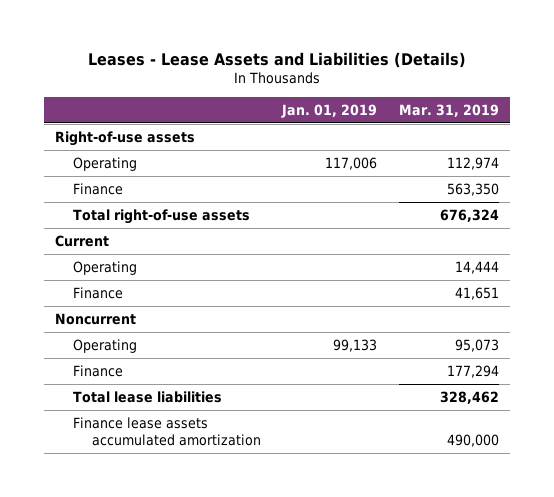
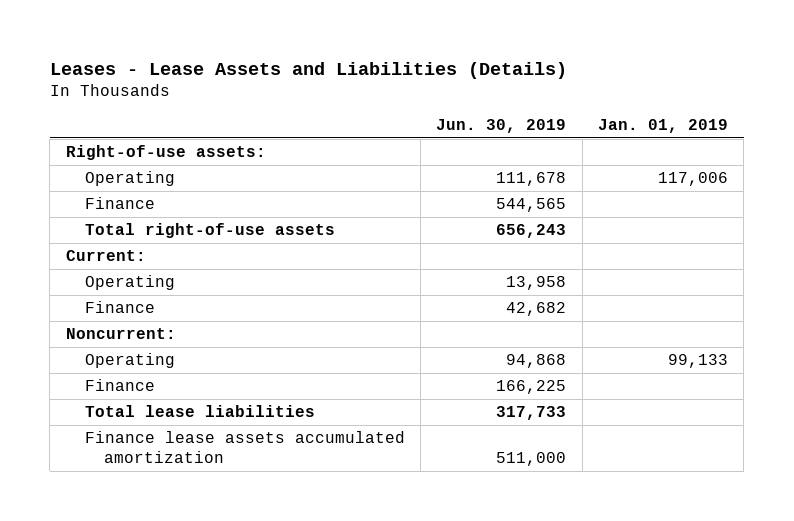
[398,103,499,117] Mar. 31, 2019 -> none
none -> [436,119,567,134] Jun. 30, 2019
[55,130,196,146] Right-of-use assets -> [65,145,266,161] Right-of-use assets:
[55,234,110,247] Current -> [65,250,146,262] Current:
[55,312,137,325] Noncurrent -> [65,328,176,340] Noncurrent:

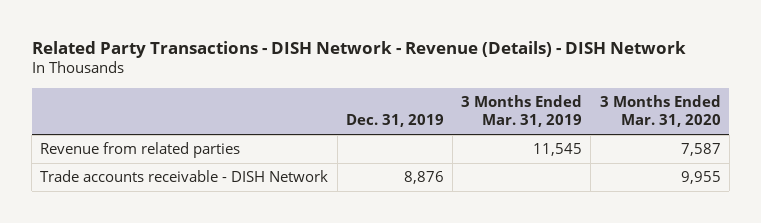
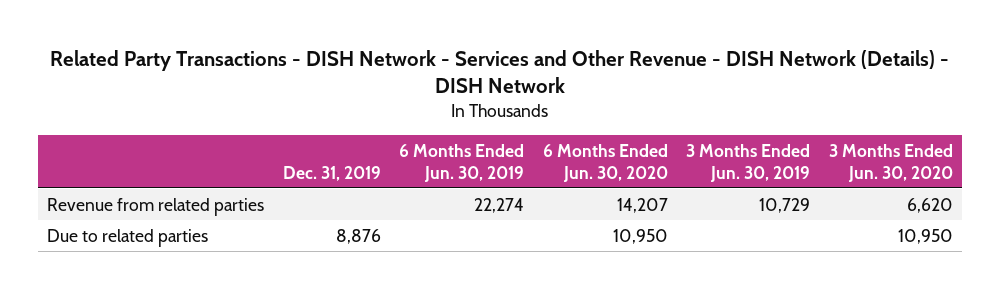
[31,40,686,58] Related Party Transactions - DISH Network - Revenue (Details) - DISH Network -> [50,49,950,94] Related Party Transactions - DISH Network - Services and Other Revenue - DISH Network (Details) - DISH Network
[461,95,583,128] 3 Months Ended Mar. 31, 2019 -> none
[599,95,721,128] 3 Months Ended Mar. 31, 2020 -> none
none -> [399,143,525,182] 6 Months Ended Jun. 30, 2019
none -> [542,143,668,182] 6 Months Ended Jun. 30, 2020
none -> [686,143,811,182] 3 Months Ended Jun. 30, 2019
none -> [828,143,953,182] 3 Months Ended Jun. 30, 2020
[40,170,329,183] Trade accounts receivable - DISH Network -> [47,228,209,247] Due to related parties

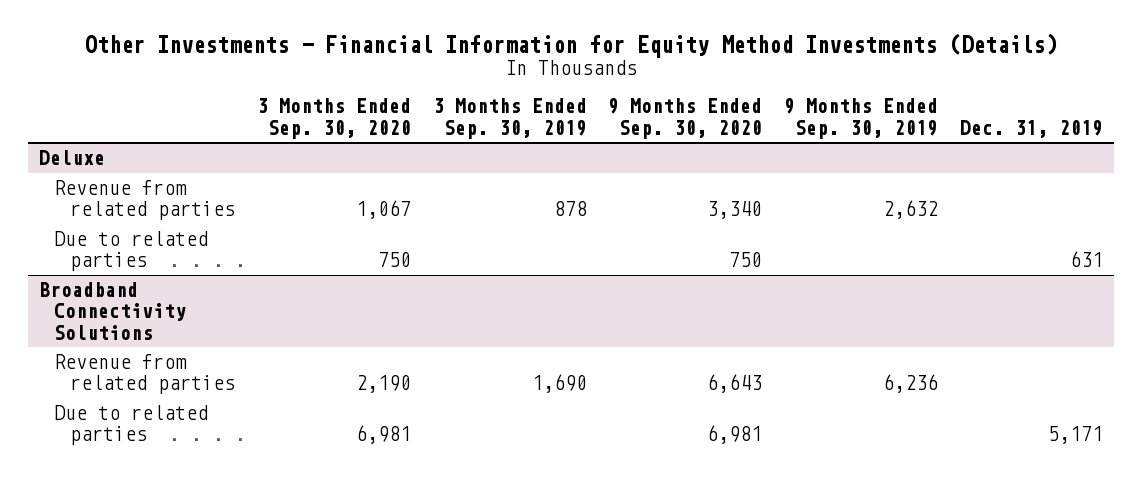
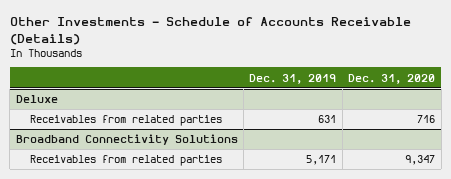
[84,32,1057,58] Other Investments - Financial Information for Equity Method Investments (Details) -> [9,17,411,45] Other Investments - Schedule of Accounts Receivable (Details)
[256,98,411,139] 3 Months Ended Sep. 30, 2020 -> none
[432,98,587,139] 3 Months Ended Sep. 30, 2019 -> none
[608,98,763,139] 9 Months Ended Sep. 30, 2020 -> none
[784,98,939,139] 9 Months Ended Sep. 30, 2019 -> none
none -> [348,73,436,84] Dec. 31, 2020
[54,180,235,221] Revenue from related parties -> none
[54,231,209,272] Due to related parties -> [29,115,222,127] Receivables from related parties
[54,354,235,395] Revenue from related parties -> none
[54,405,209,446] Due to related parties -> [29,155,222,167] Receivables from related parties

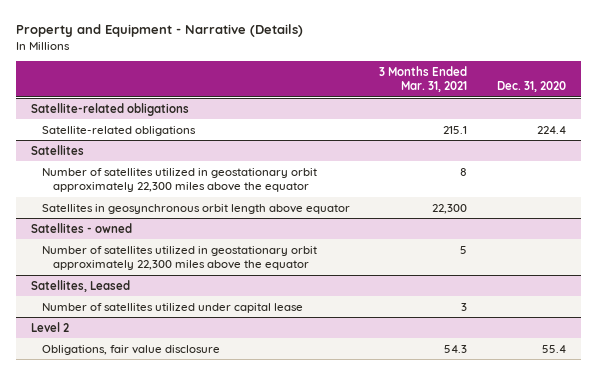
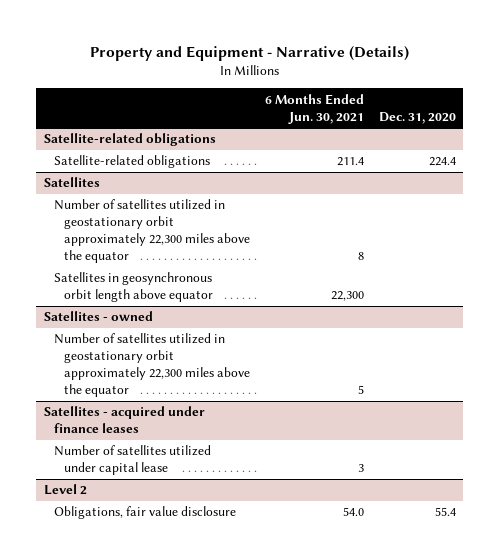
[379,65,468,93] 3 Months Ended Mar. 31, 2021 -> none
none -> [264,93,364,124] 6 Months Ended Jun. 30, 2021
[30,279,130,292] Satellites, Leased -> [43,406,205,434] Satellites - acquired under finance leases

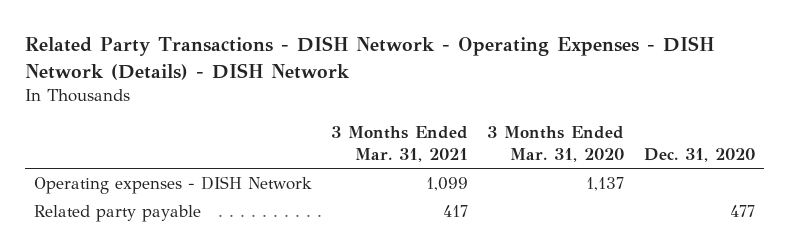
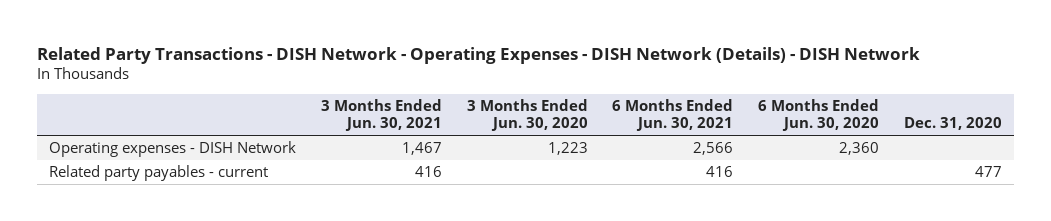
[331,126,469,163] 3 Months Ended Mar. 31, 2021 -> none
[487,126,625,163] 3 Months Ended Mar. 31, 2020 -> none
none -> [321,98,443,132] 3 Months Ended Jun. 30, 2021
none -> [466,98,588,132] 3 Months Ended Jun. 30, 2020
none -> [612,98,734,132] 6 Months Ended Jun. 30, 2021
none -> [758,98,880,132] 6 Months Ended Jun. 30, 2020
[34,204,202,222] Related party payable -> [49,165,269,182] Related party payables - current

